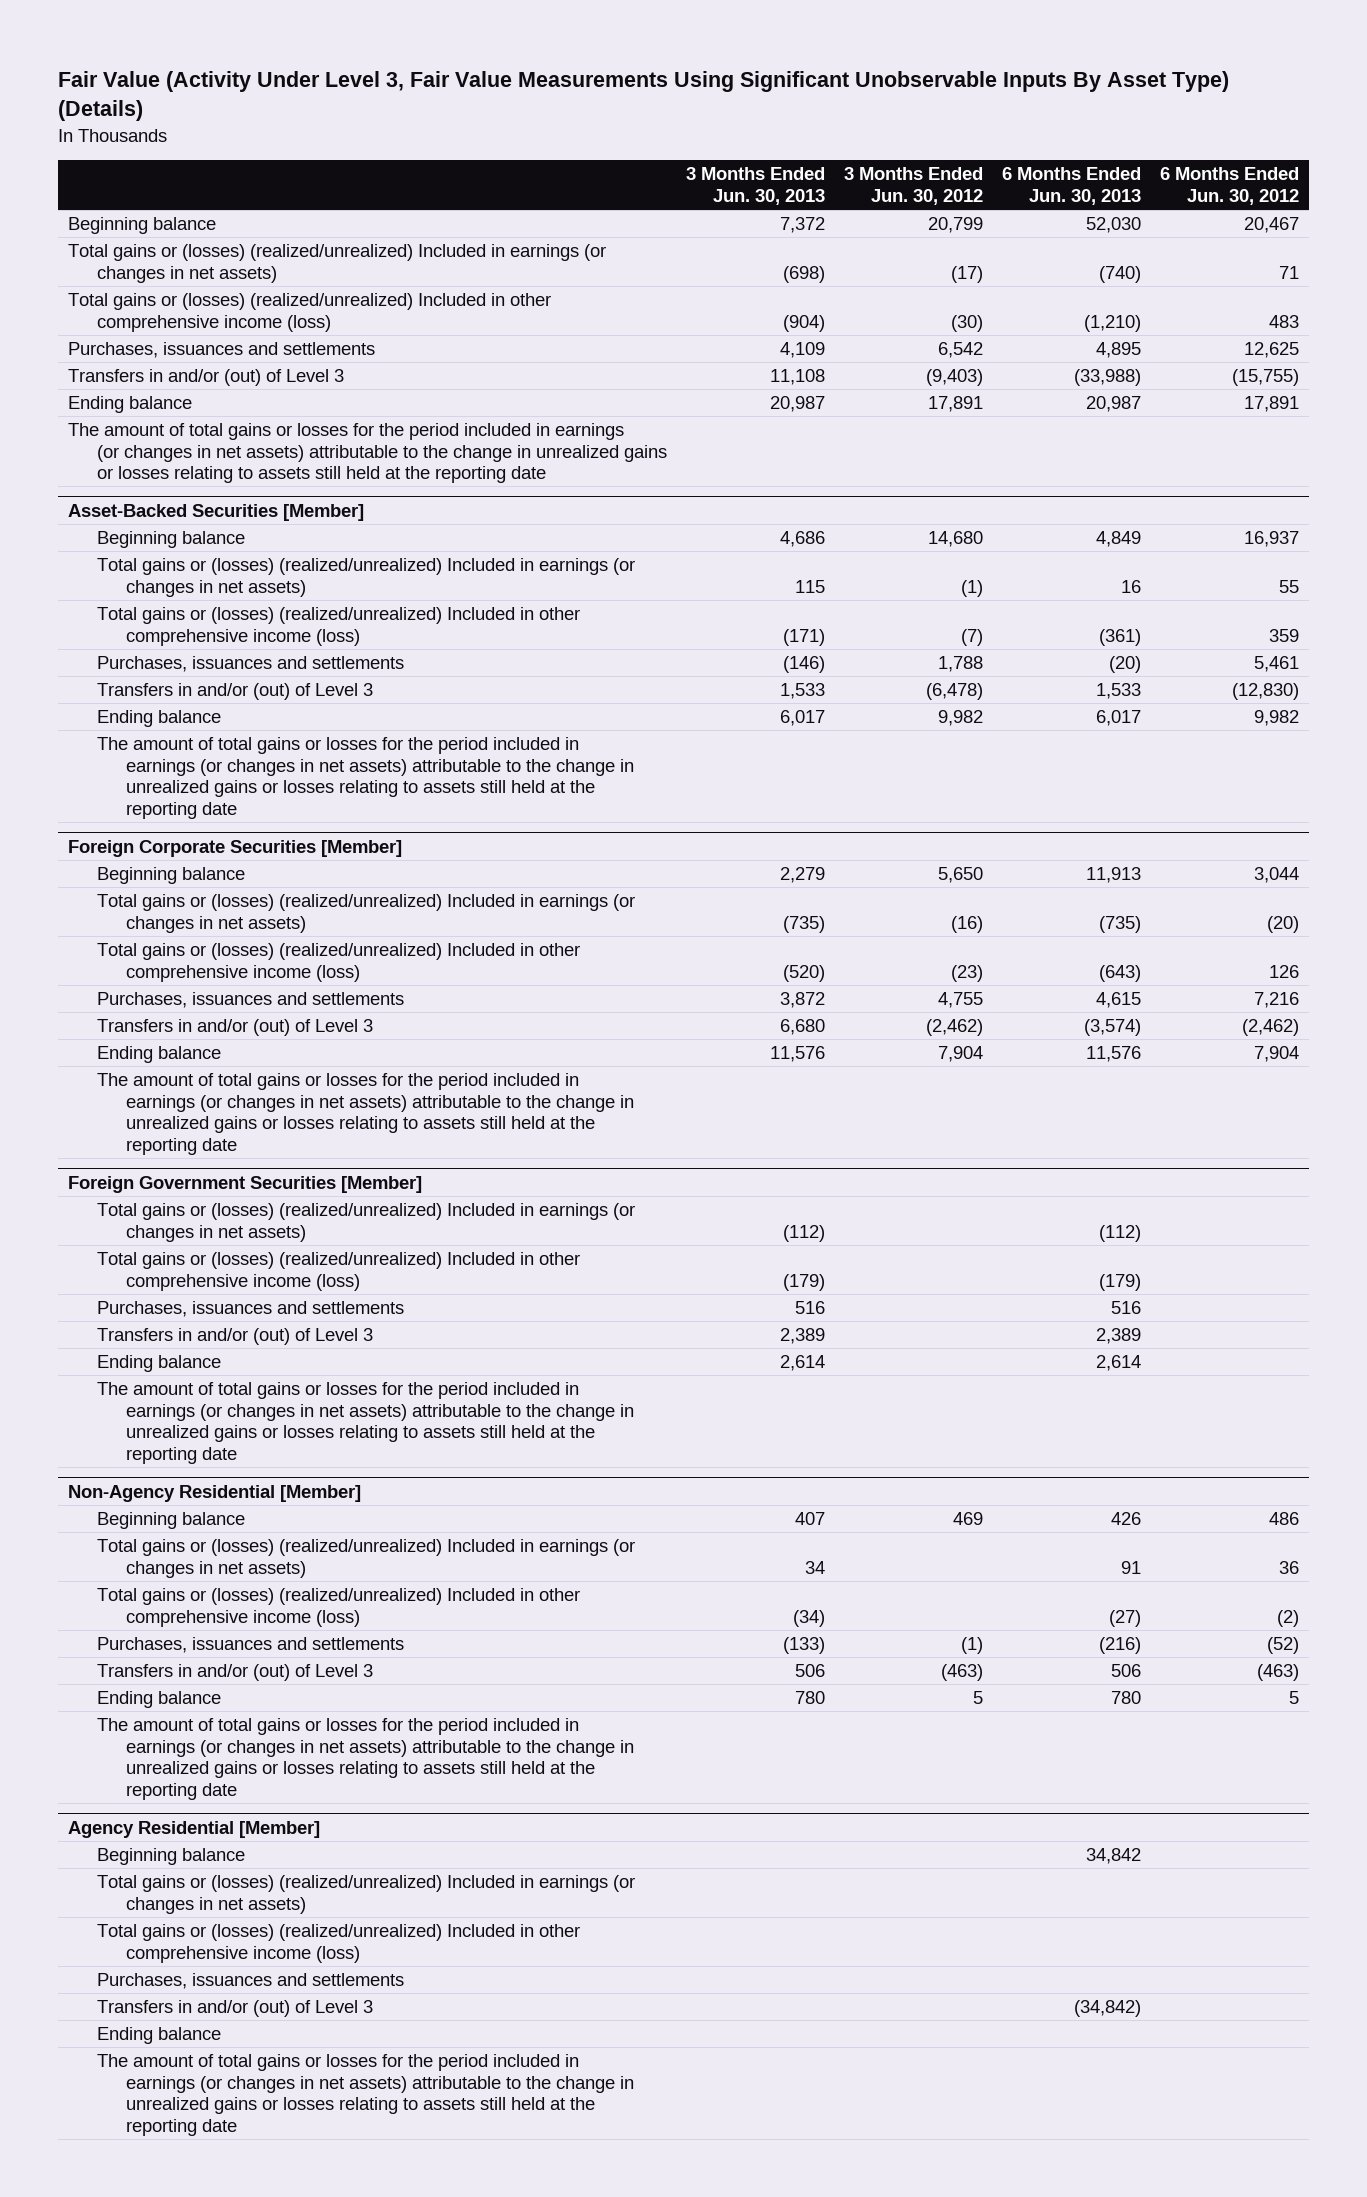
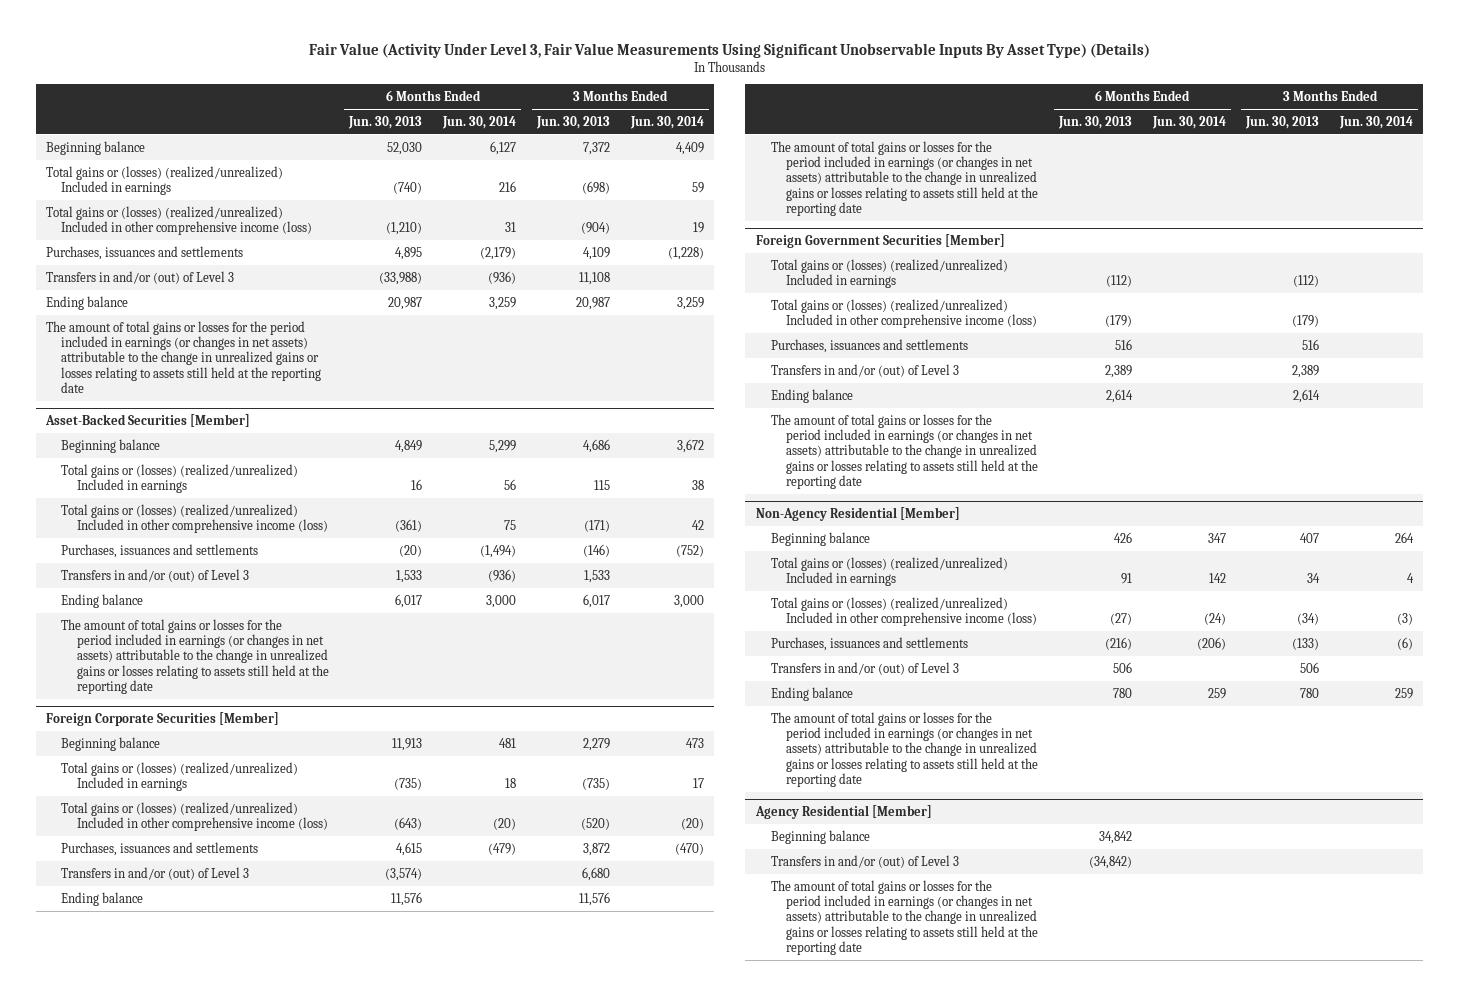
[844,167,984,206] 3 Months Ended Jun. 30, 2012 -> none
[1160,167,1300,206] 6 Months Ended Jun. 30, 2012 -> none
none -> [442,115,517,129] Jun. 30, 2014
none -> [629,115,704,129] Jun. 30, 2014
[67,243,606,283] Total gains or (losses) (realized/unrealized) Included in earnings (or changes in net assets) -> [46,165,284,195] Total gains or (losses) (realized/unrealized) Included in earnings
[97,557,636,597] Total gains or (losses) (realized/unrealized) Included in earnings (or changes in net assets) -> [61,463,299,493] Total gains or (losses) (realized/unrealized) Included in earnings
[97,893,636,933] Total gains or (losses) (realized/unrealized) Included in earnings (or changes in net assets) -> [61,761,299,791] Total gains or (losses) (realized/unrealized) Included in earnings
[97,1202,636,1242] Total gains or (losses) (realized/unrealized) Included in earnings (or changes in net assets) -> [770,258,1008,288] Total gains or (losses) (realized/unrealized) Included in earnings
[97,1538,636,1578] Total gains or (losses) (realized/unrealized) Included in earnings (or changes in net assets) -> [770,556,1008,586] Total gains or (losses) (realized/unrealized) Included in earnings
[97,1874,636,1914] Total gains or (losses) (realized/unrealized) Included in earnings (or changes in net assets) -> none
[97,1923,581,1963] Total gains or (losses) (realized/unrealized) Included in other comprehensive income (loss) -> none
[97,1972,405,1989] Purchases, issuances and settlements -> none
[97,2026,222,2044] Ending balance -> none

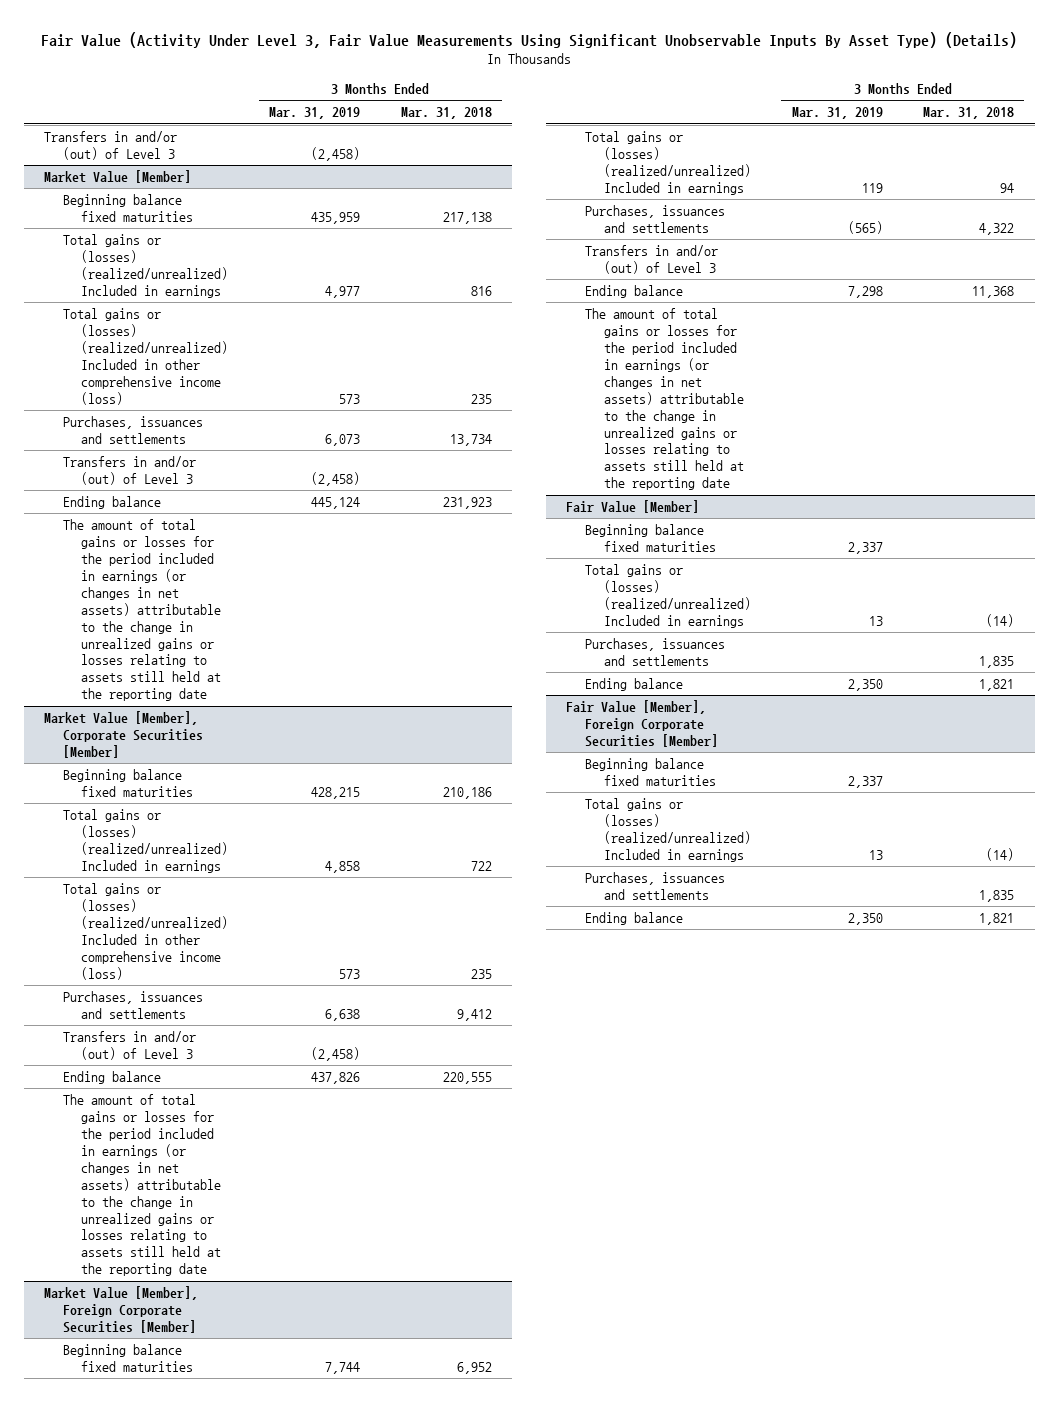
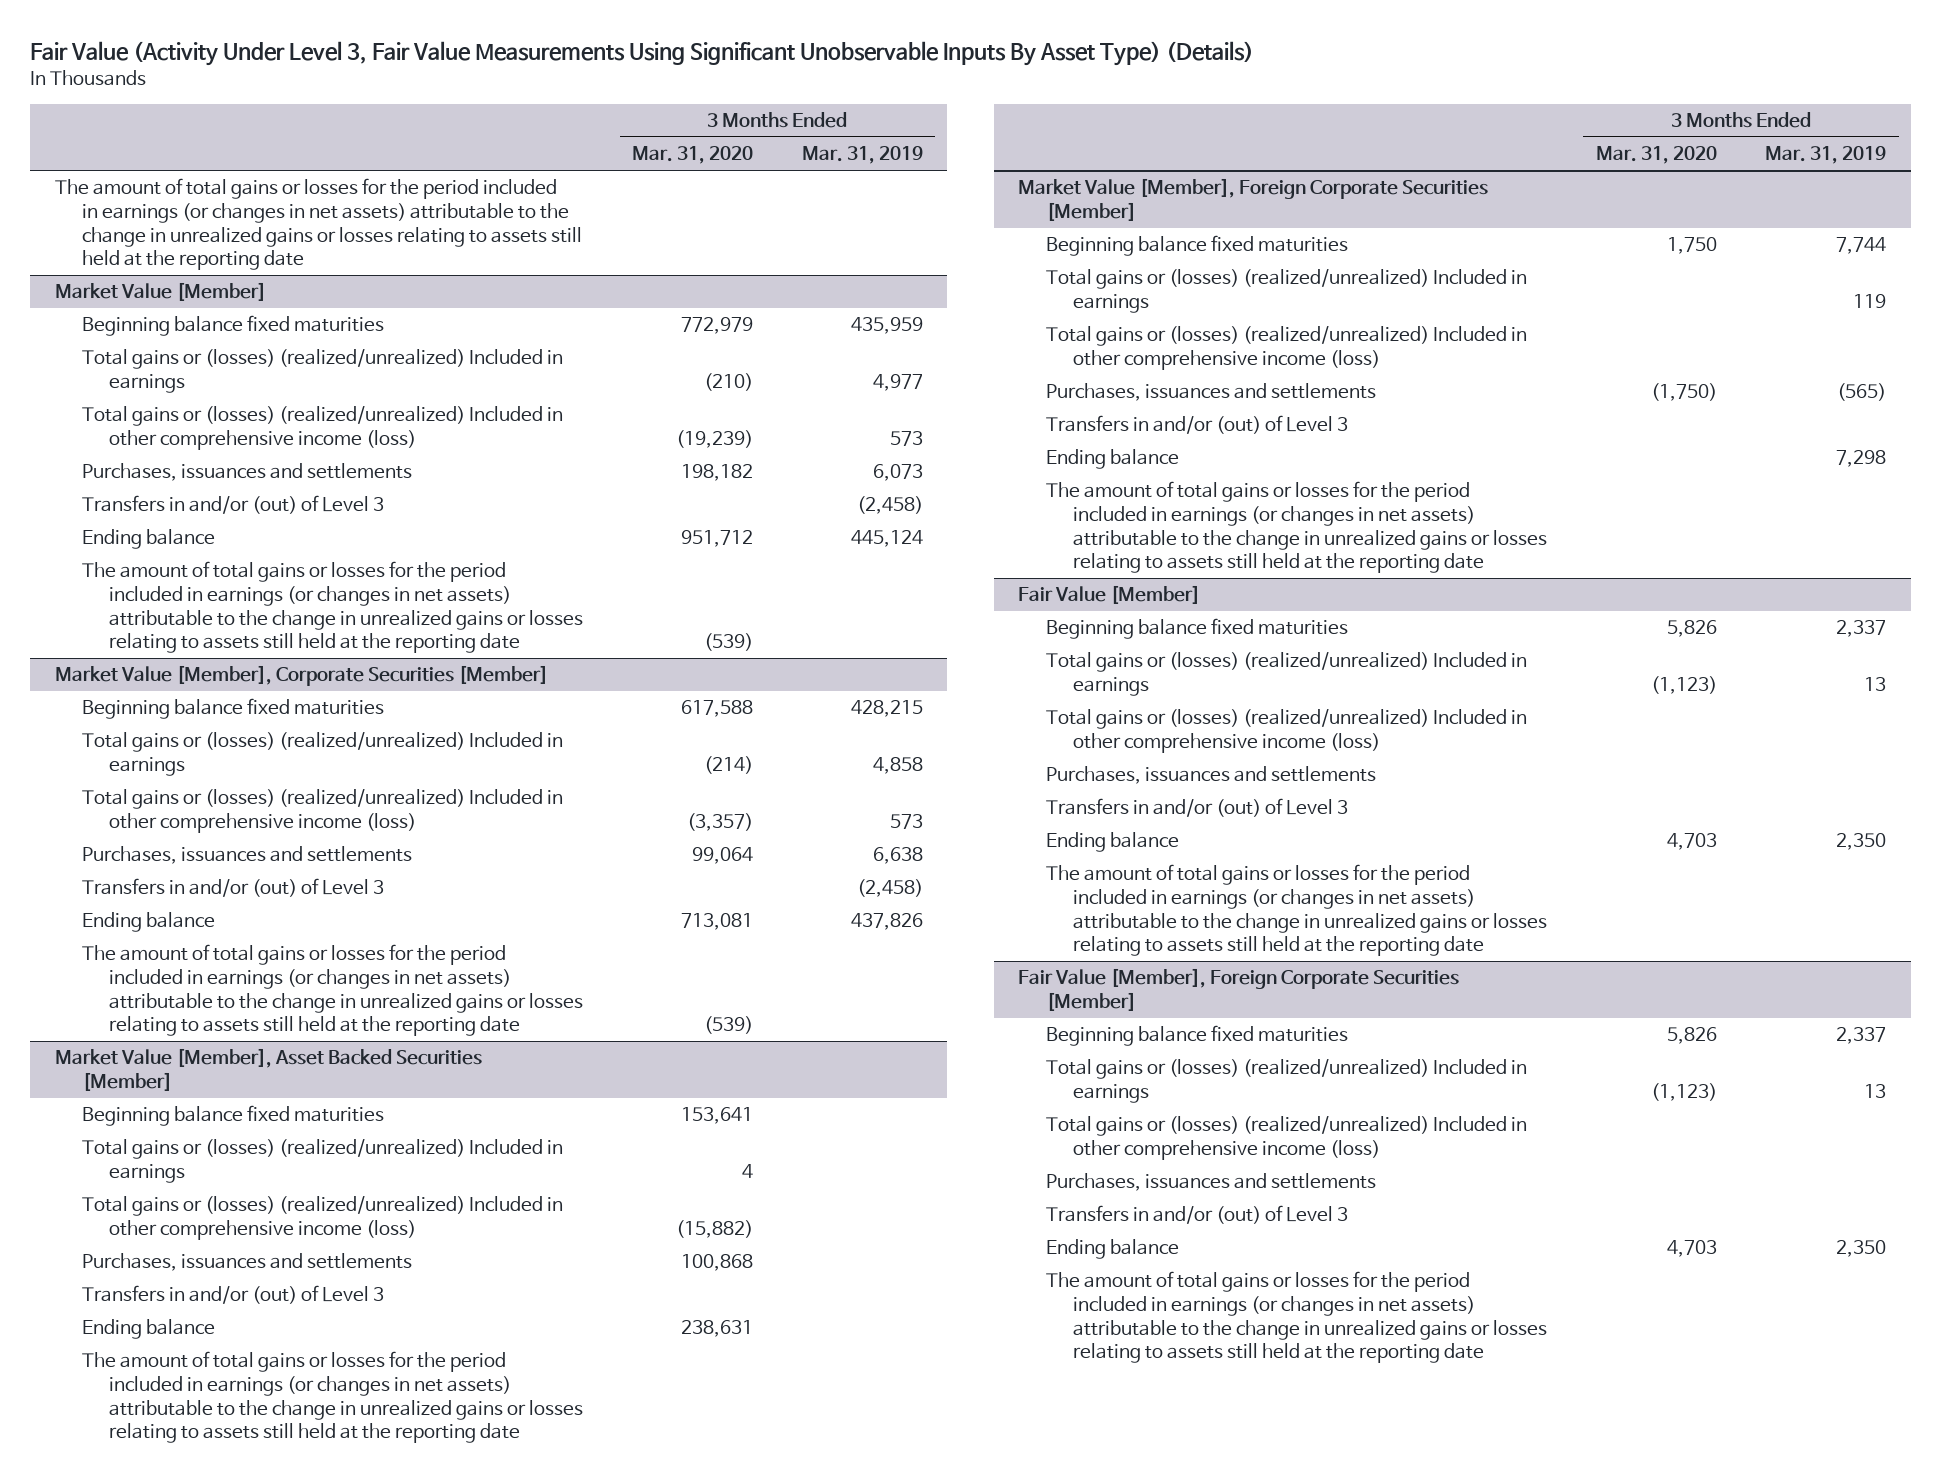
[400,107,492,120] Mar. 31, 2018 -> none
none -> [631,146,753,165] Mar. 31, 2020
[43,131,177,160] Transfers in and/or (out) of Level 3 -> none
none -> [54,178,582,271] The amount of total gains or losses for the period included in earnings (or changes in net assets) attributable to the change in unrealized gains or losses relating to assets still held at the reporting date
none -> [54,1048,482,1091] Market Value [Member], Asset Backed Securities [Member]
none -> [81,1105,384,1127] Beginning balance fixed maturities
none -> [81,1139,563,1183] Total gains or (losses) (realized/unrealized) Included in earnings
none -> [81,1196,563,1240] Total gains or (losses) (realized/unrealized) Included in other comprehensive income (loss)
none -> [81,1253,412,1272] Purchases, issuances and settlements
none -> [81,1285,384,1305] Transfers in and/or (out) of Level 3
none -> [81,1319,215,1340] Ending balance
none -> [81,1351,584,1444] The amount of total gains or losses for the period included in earnings (or changes in net assets) attributable to the change in unrealized gains or losses relating to assets still held at the reporting date
none -> [1045,326,1527,370] Total gains or (losses) (realized/unrealized) Included in other comprehensive income (loss)
none -> [1045,709,1527,753] Total gains or (losses) (realized/unrealized) Included in other comprehensive income (loss)
none -> [1045,798,1348,818] Transfers in and/or (out) of Level 3
none -> [1045,864,1547,957] The amount of total gains or losses for the period included in earnings (or changes in net assets) attributable to the change in unrealized gains or losses relating to assets still held at the reporting date
none -> [1045,1116,1527,1160] Total gains or (losses) (realized/unrealized) Included in other comprehensive income (loss)
none -> [1045,1205,1348,1225] Transfers in and/or (out) of Level 3
none -> [1045,1271,1547,1364] The amount of total gains or losses for the period included in earnings (or changes in net assets) attributable to the change in unrealized gains or losses relating to assets still held at the reporting date

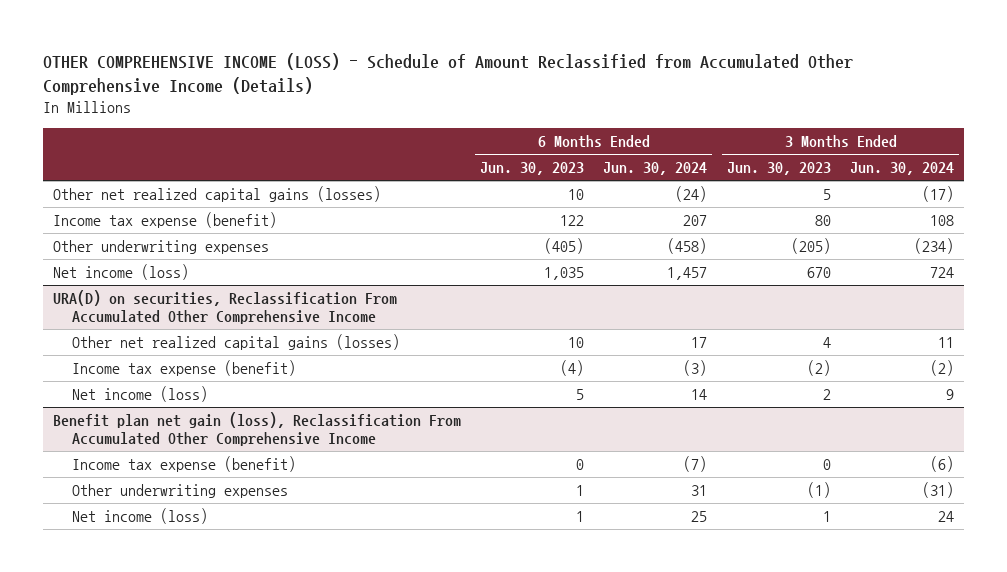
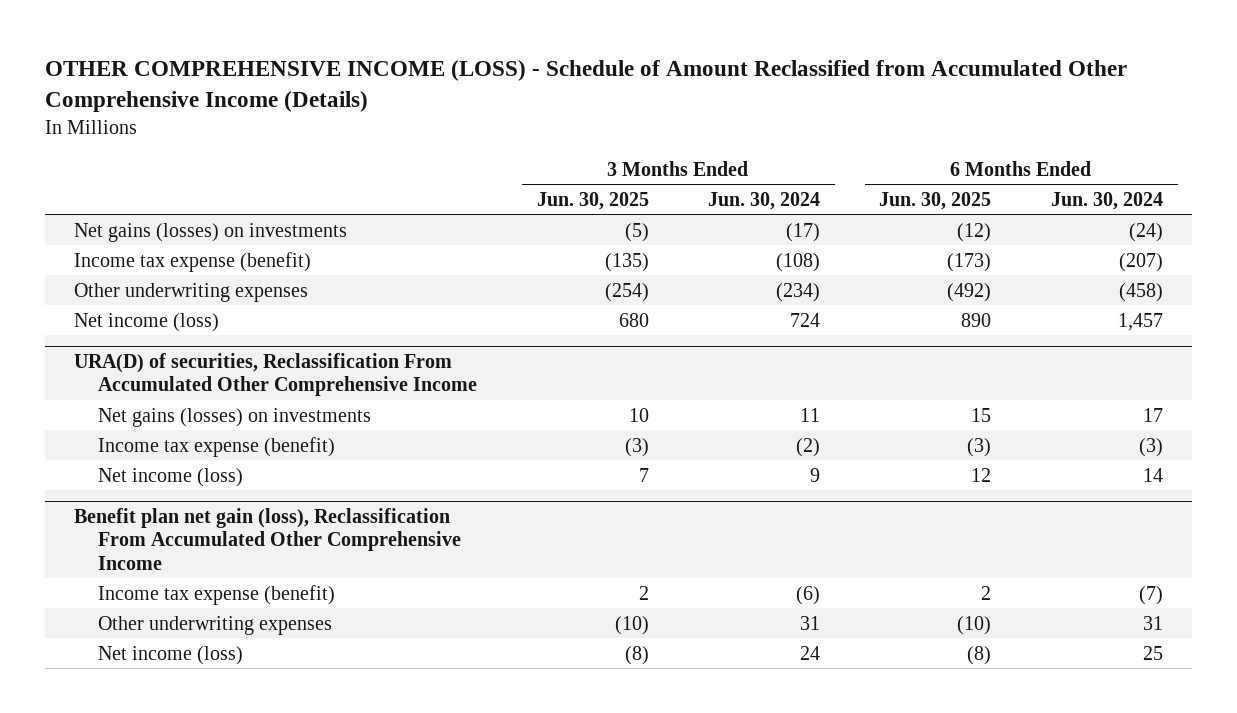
[480,162,585,176] Jun. 30, 2023 -> none
[726,162,831,176] Jun. 30, 2023 -> none
none -> [536,192,649,211] Jun. 30, 2025
none -> [879,192,992,211] Jun. 30, 2025
[52,186,381,203] Other net realized capital gains (losses) -> [74,222,348,242] Net gains (losses) on investments
[683,215,708,227] 207 -> [1118,252,1163,272] (207)
[930,215,955,227] 108 -> [776,252,821,272] (108)
[52,290,397,325] URA(D) on securities, Reclassification From Accumulated Other Comprehensive Income -> [74,353,478,397] URA(D) of securities, Reclassification From Accumulated Other Comprehensive Income
[71,334,400,351] Other net realized capital gains (losses) -> [98,407,372,427] Net gains (losses) on investments
[922,482,955,499] (31) -> [800,615,821,630] 31

